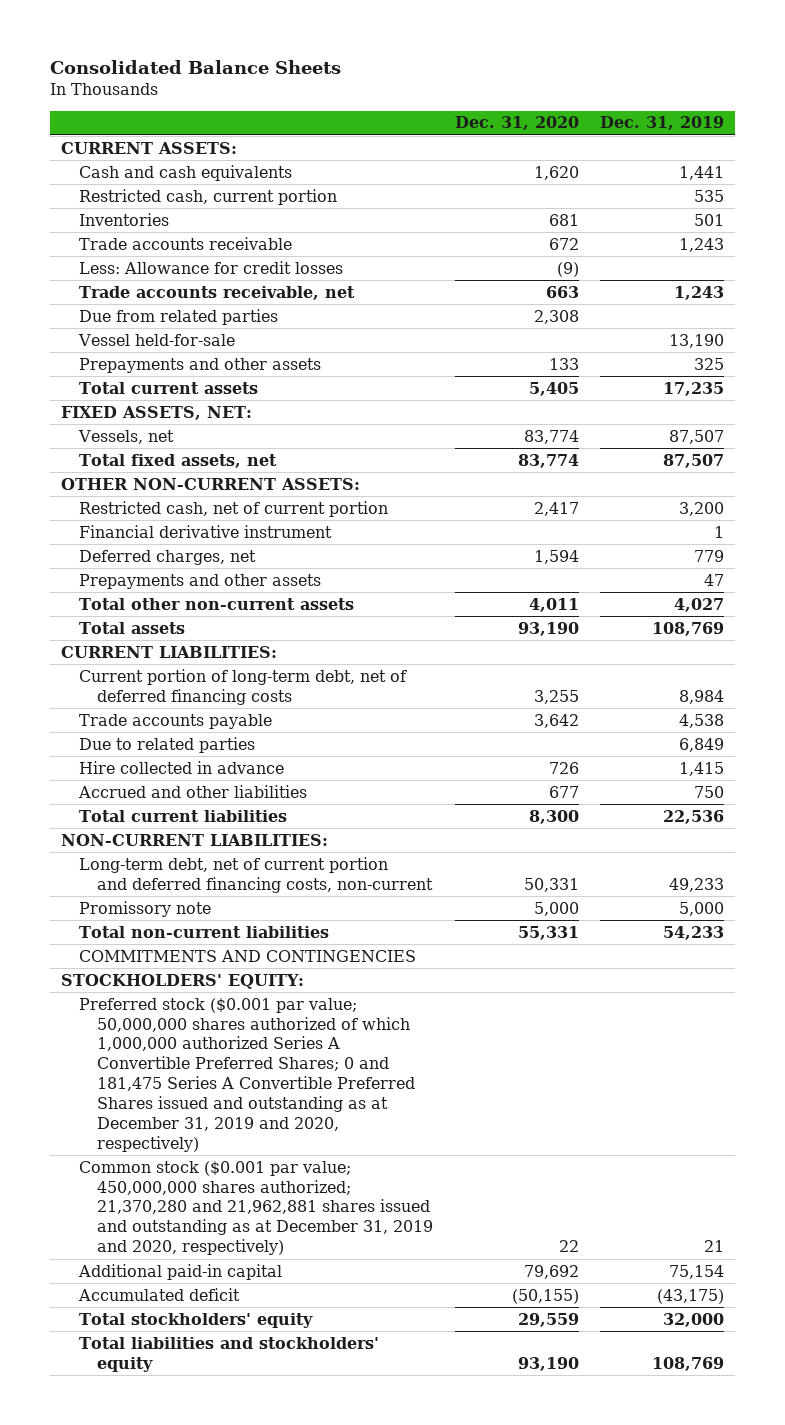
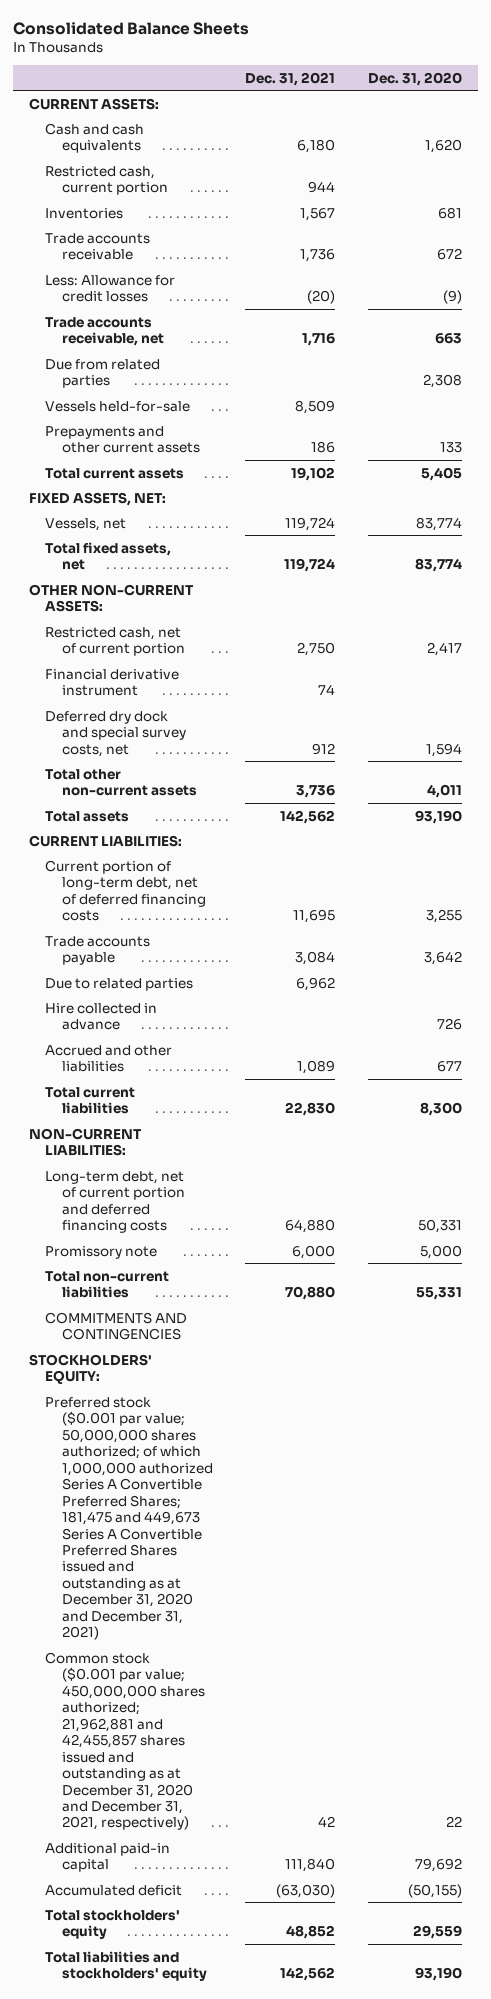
[599,116,724,131] Dec. 31, 2019 -> none
none -> [245,71,336,86] Dec. 31, 2021
[78,333,236,346] Vessel held-for-sale -> [45,400,191,412] Vessels held-for-sale
[79,357,322,373] Prepayments and other assets -> [45,425,200,454] Prepayments and other current assets
[79,573,322,589] Prepayments and other assets -> none
[79,549,257,565] Deferred charges, net -> [45,710,186,757] Deferred dry dock and special survey costs, net
[79,856,434,893] Long-term debt, net of current portion and deferred financing costs, non-current -> [45,1170,185,1234] Long-term debt, net of current portion and deferred financing costs
[79,997,416,1152] Preferred stock ($0.001 par value; 50,000,000 shares authorized of which 1,000,000 authorized Series A Convertible Preferred Shares; 0 and 181,475 Series A Convertible Preferred Shares issued and outstanding as at December 31, 2019 and 2020, respectively) -> [45,1396,213,1641] Preferred stock ($0.001 par value; 50,000,000 shares authorized; of which 1,000,000 authorized Series A Convertible Preferred Shares; 181,475 and 449,673 Series A Convertible Preferred Shares issued and outstanding as at December 31, 2020 and December 31, 2021)
[79,1160,434,1256] Common stock ($0.001 par value; 450,000,000 shares authorized; 21,370,280 and 21,962,881 shares issued and outstanding as at December 31, 2019 and 2020, respectively) -> [45,1651,205,1831] Common stock ($0.001 par value; 450,000,000 shares authorized; 21,962,881 and 42,455,857 shares issued and outstanding as at December 31, 2020 and December 31, 2021, respectively)

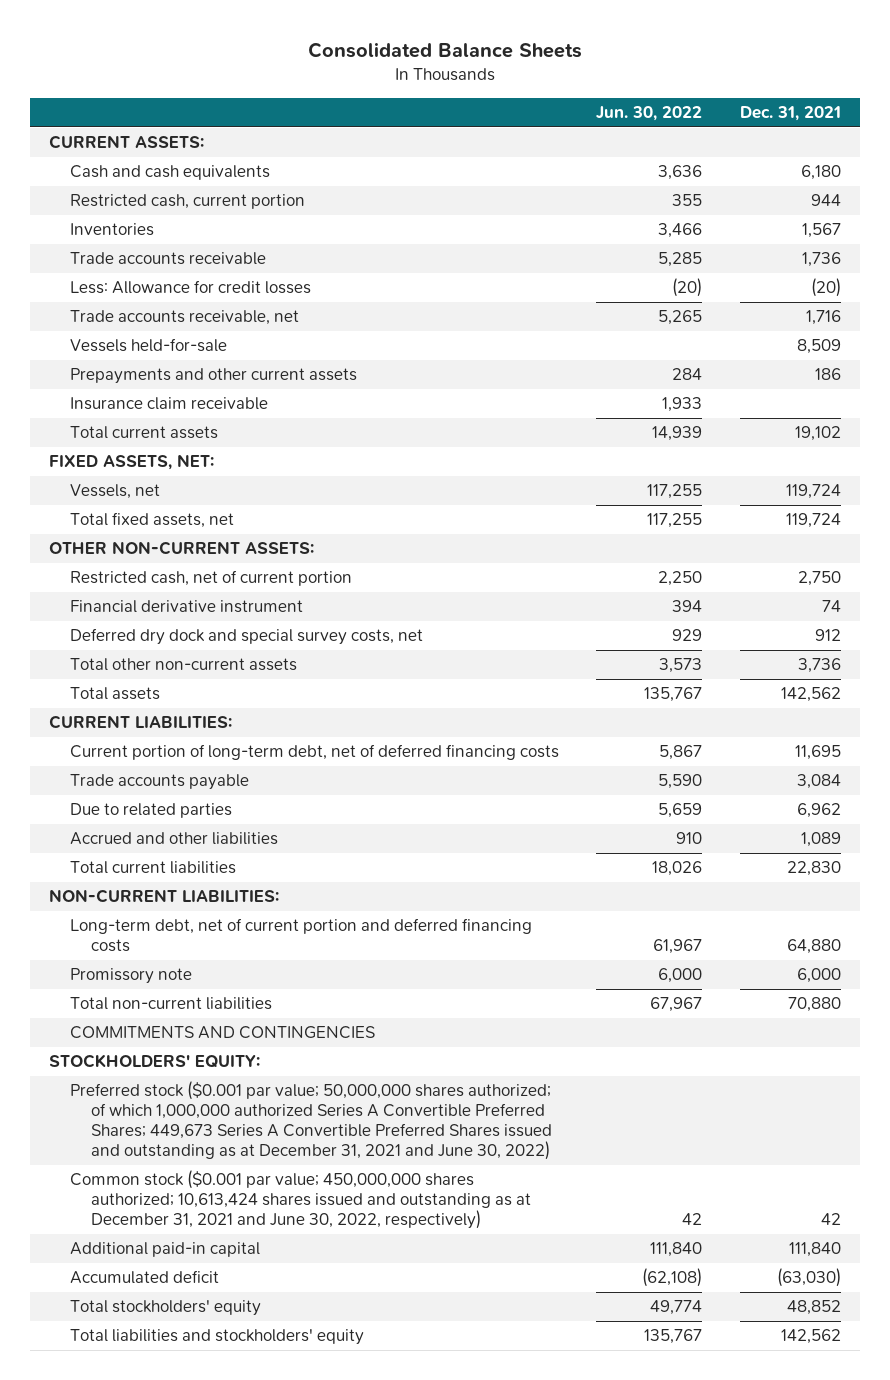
[368,71,463,86] Dec. 31, 2020 -> none
none -> [596,105,703,121] Jun. 30, 2022
[45,358,161,389] Due from related parties -> none
none -> [69,397,268,411] Insurance claim receivable
[45,1002,158,1031] Hire collected in advance -> none
[45,1396,213,1641] Preferred stock ($0.001 par value; 50,000,000 shares authorized; of which 1,000,000 authorized Series A Convertible Preferred Shares; 181,475 and 449,673 Series A Convertible Preferred Shares issued and outstanding as at December 31, 2020 and December 31, 2021) -> [69,1081,552,1161] Preferred stock ($0.001 par value; 50,000,000 shares authorized; of which 1,000,000 authorized Series A Convertible Preferred Shares; 449,673 Series A Convertible Preferred Shares issued and outstanding as at December 31, 2021 and June 30, 2022)
[45,1651,205,1831] Common stock ($0.001 par value; 450,000,000 shares authorized; 21,962,881 and 42,455,857 shares issued and outstanding as at December 31, 2020 and December 31, 2021, respectively) -> [69,1170,531,1230] Common stock ($0.001 par value; 450,000,000 shares authorized; 10,613,424 shares issued and outstanding as at December 31, 2021 and June 30, 2022, respectively)

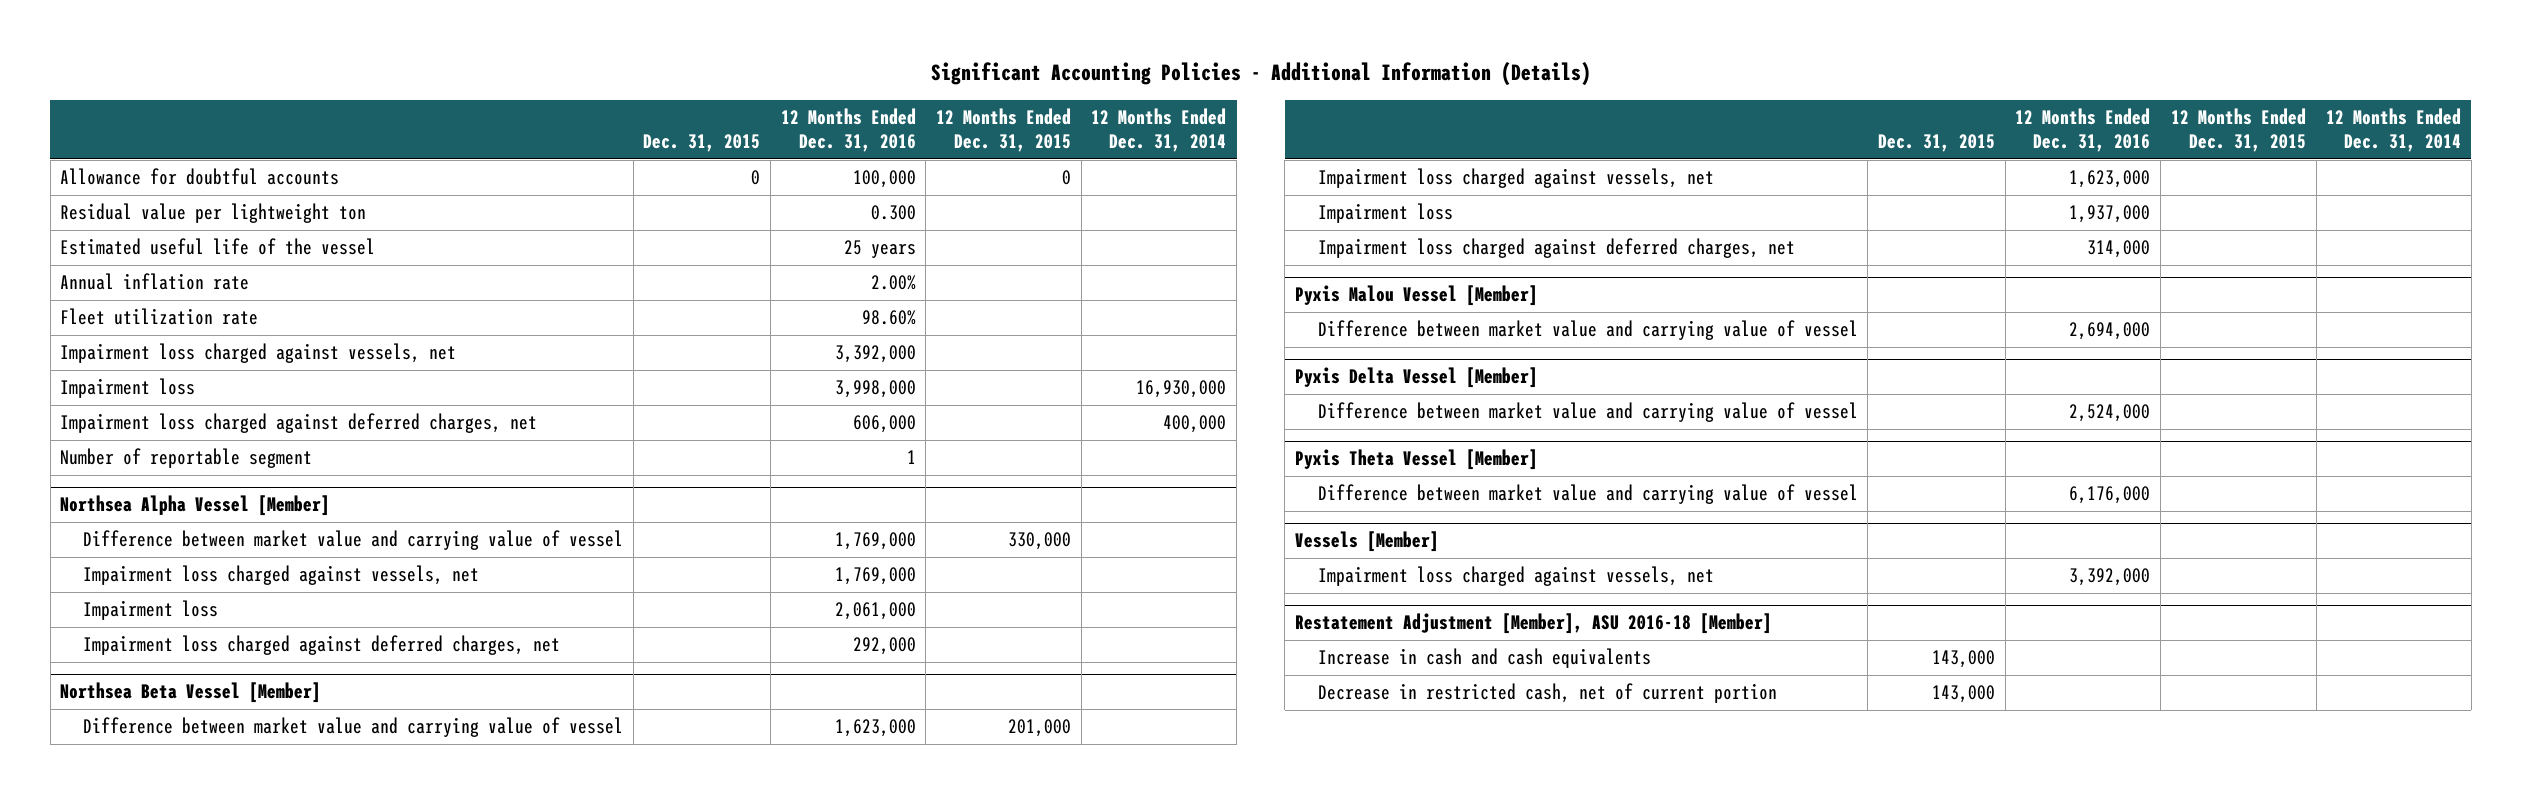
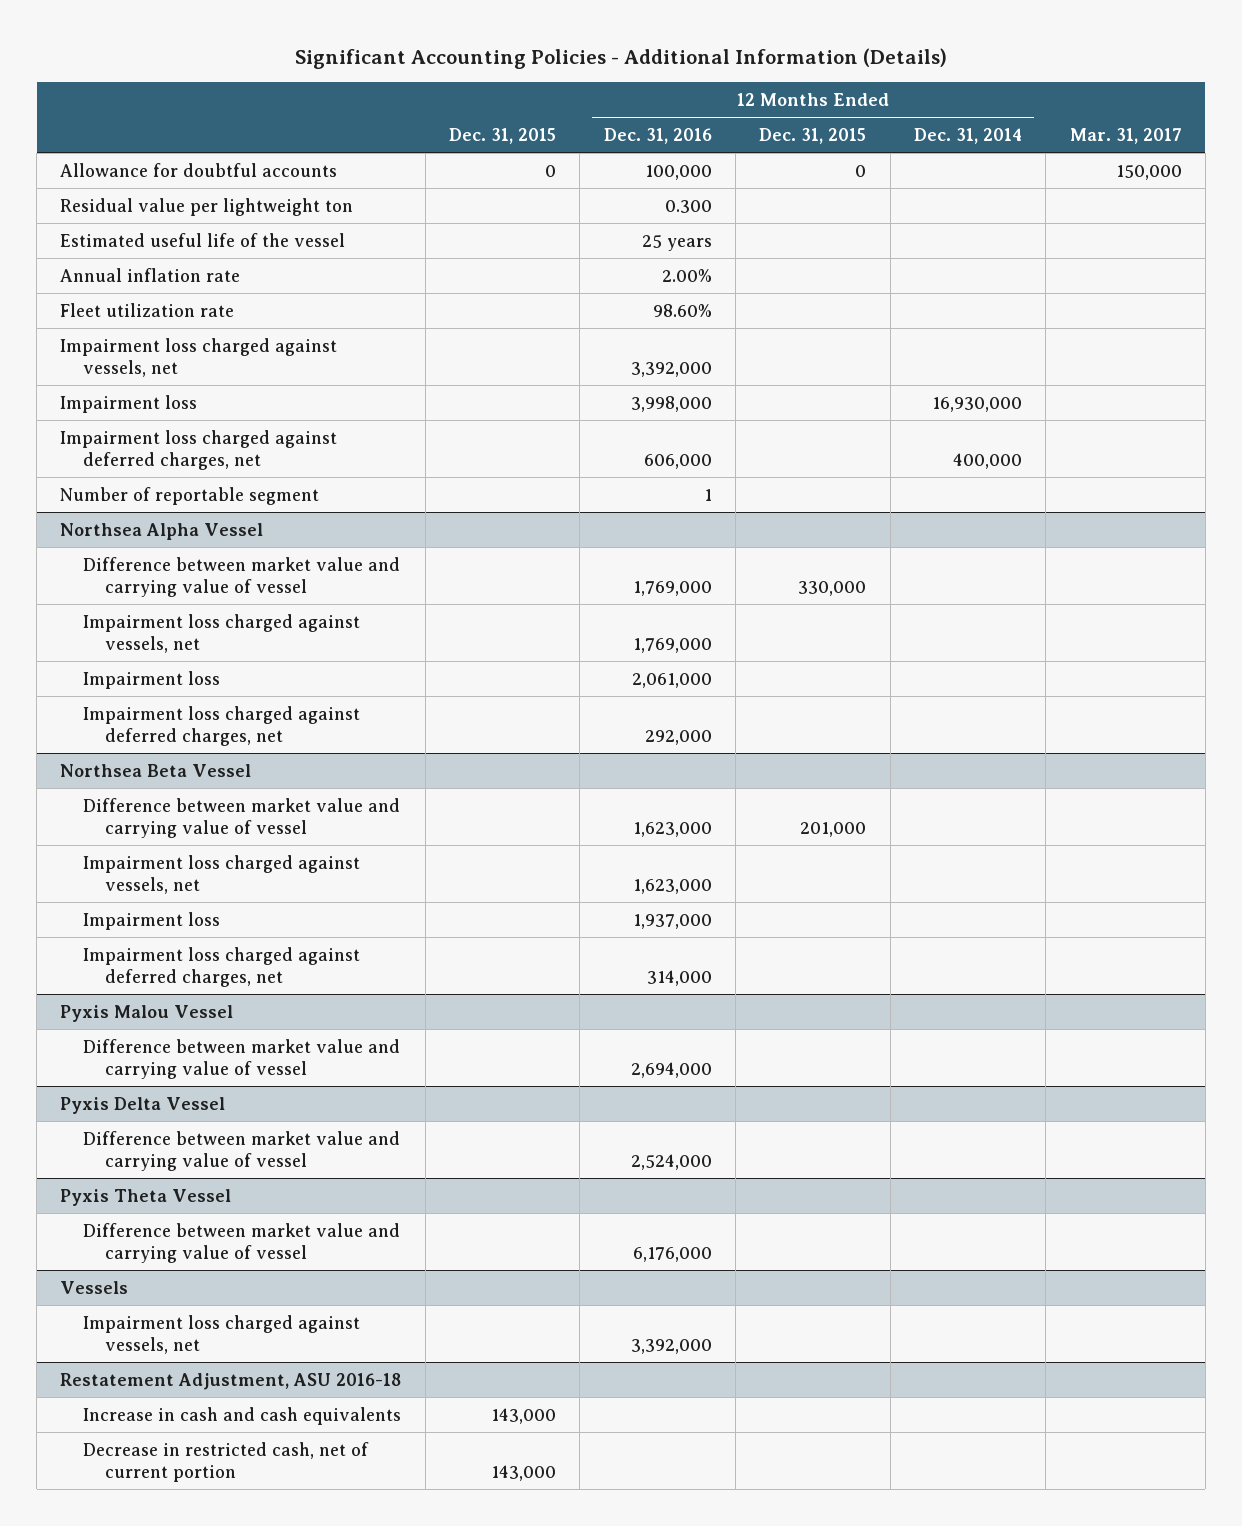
none -> [1069,127,1182,144] Mar. 31, 2017
[60,495,331,517] Northsea Alpha Vessel [Member] -> [60,522,264,540] Northsea Alpha Vessel
[60,682,322,704] Northsea Beta Vessel [Member] -> [60,763,252,777] Northsea Beta Vessel
[1295,285,1539,307] Pyxis Malou Vessel [Member] -> [60,1004,234,1022] Pyxis Malou Vessel
[1295,367,1539,389] Pyxis Delta Vessel [Member] -> [60,1096,226,1114] Pyxis Delta Vessel
[1295,449,1539,471] Pyxis Theta Vessel [Member] -> [60,1188,232,1206] Pyxis Theta Vessel
[1295,531,1440,553] Vessels [Member] -> [60,1280,129,1294] Vessels
[1295,613,1773,635] Restatement Adjustment [Member], ASU 2016-18 [Member] -> [60,1372,402,1390] Restatement Adjustment, ASU 2016-18

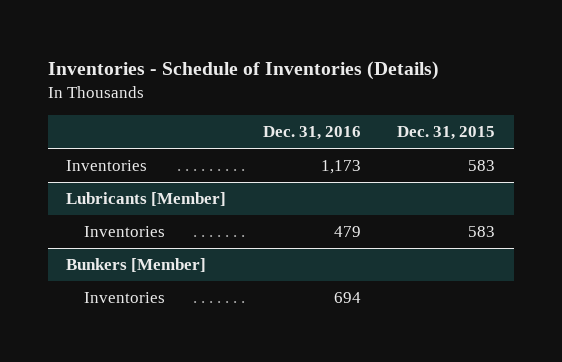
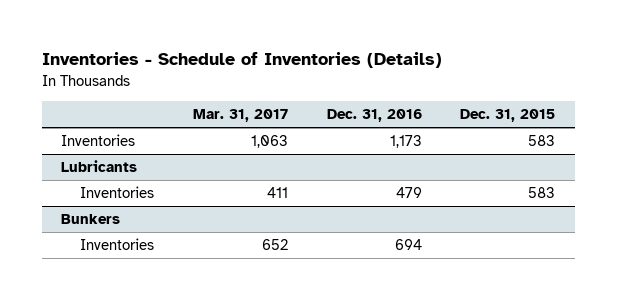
none -> [192,109,288,123] Mar. 31, 2017
[66,192,227,207] Lubricants [Member] -> [61,160,138,173] Lubricants
[66,258,207,273] Bunkers [Member] -> [61,214,121,225] Bunkers

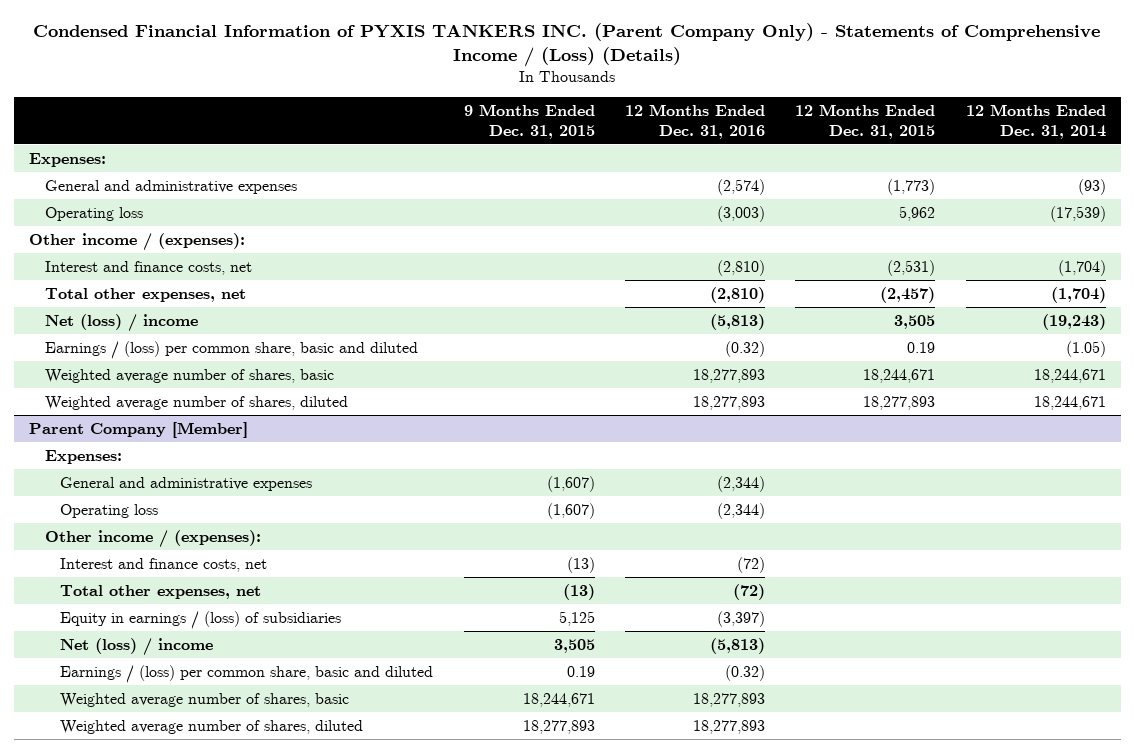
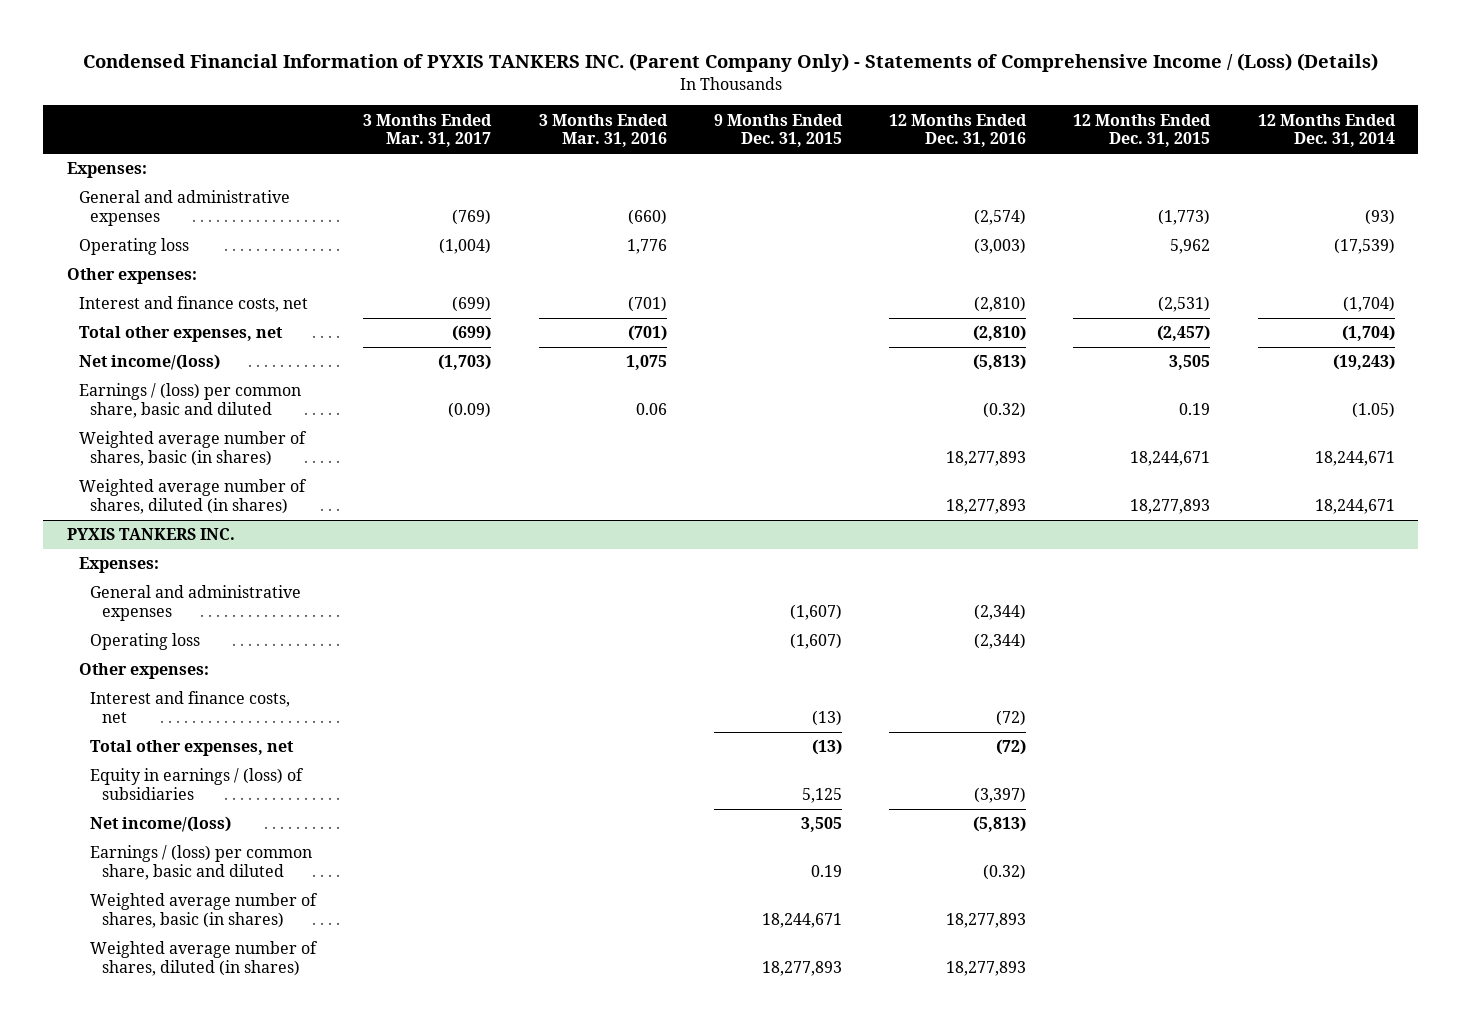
none -> [363,113,493,148] 3 Months Ended Mar. 31, 2017
none -> [538,113,668,148] 3 Months Ended Mar. 31, 2016
[28,232,245,251] Other income / (expenses): -> [66,268,197,285] Other expenses:
[44,313,198,332] Net (loss) / income -> [78,354,220,371] Net income/(loss)
[44,368,334,383] Weighted average number of shares, basic -> [78,431,307,466] Weighted average number of shares, basic (in shares)
[44,395,348,410] Weighted average number of shares, diluted -> [78,479,307,514] Weighted average number of shares, diluted (in shares)
[28,421,248,438] Parent Company [Member] -> [66,528,235,541] PYXIS TANKERS INC.
[44,529,261,548] Other income / (expenses): -> [78,663,209,680] Other expenses:
[60,637,214,656] Net (loss) / income -> [90,816,232,833] Net income/(loss)
[60,692,350,707] Weighted average number of shares, basic -> [90,893,319,928] Weighted average number of shares, basic (in shares)
[60,719,364,734] Weighted average number of shares, diluted -> [90,941,319,976] Weighted average number of shares, diluted (in shares)

